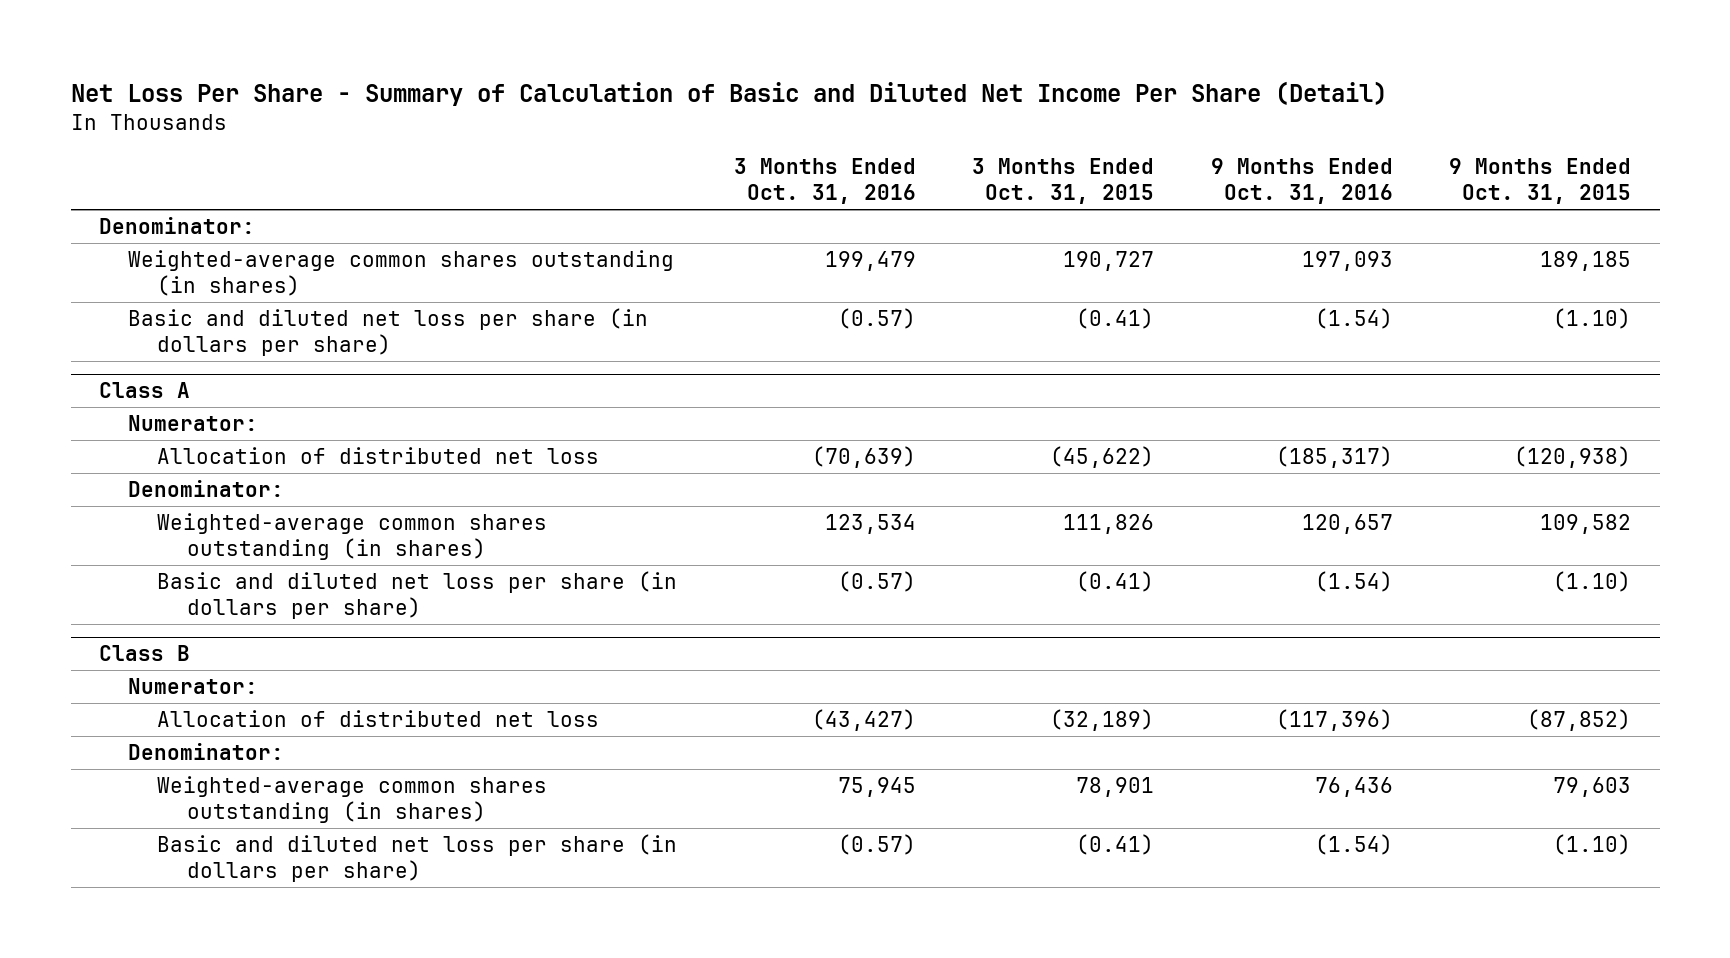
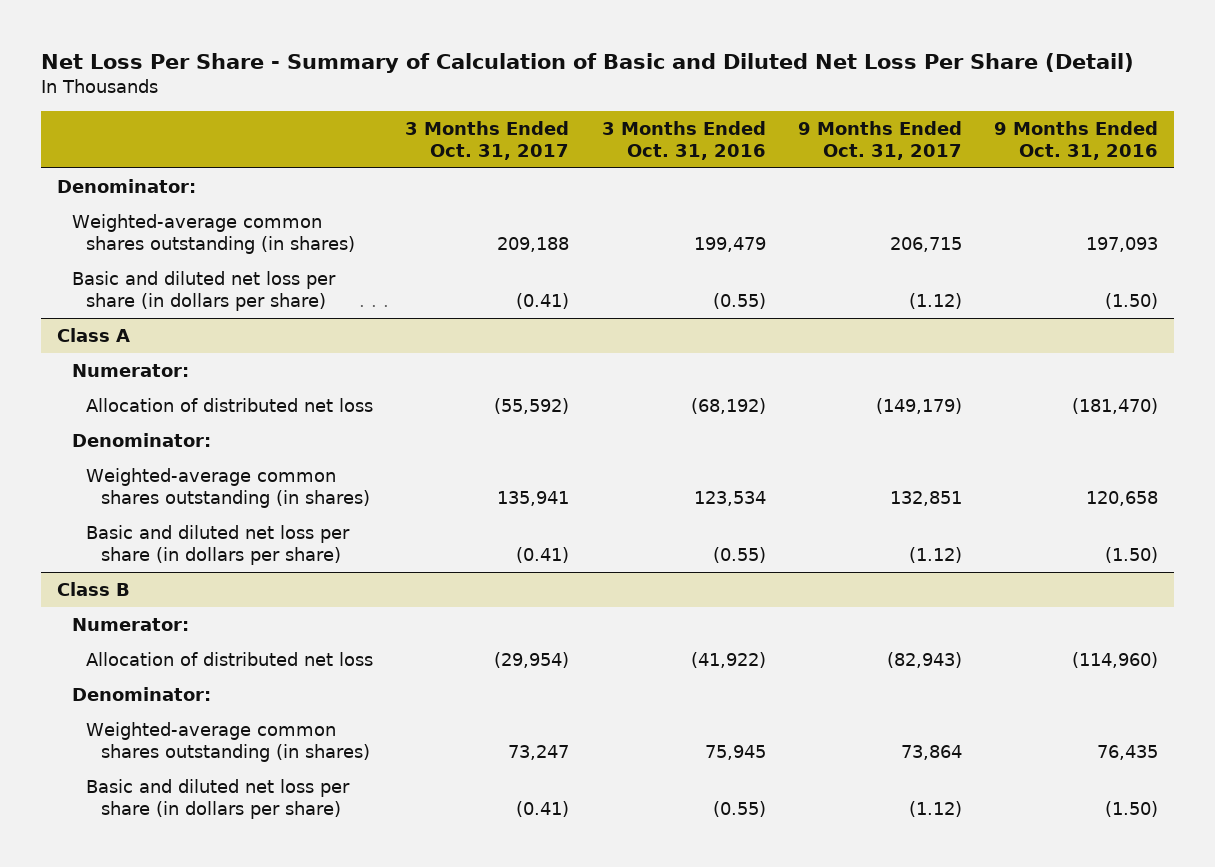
[70,81,1387,107] Net Loss Per Share - Summary of Calculation of Basic and Diluted Net Income Per Share (Detail) -> [41,52,1135,73] Net Loss Per Share - Summary of Calculation of Basic and Diluted Net Loss Per Share (Detail)
[972,157,1155,205] 3 Months Ended Oct. 31, 2015 -> none
[1449,157,1632,205] 9 Months Ended Oct. 31, 2015 -> none
none -> [405,120,570,160] 3 Months Ended Oct. 31, 2017
none -> [797,120,962,160] 9 Months Ended Oct. 31, 2017
[837,308,916,330] (0.57) -> [712,293,766,310] (0.55)
[1314,308,1393,330] (1.54) -> [1104,293,1158,310] (1.50)
[811,446,916,469] (70,639) -> [690,397,766,414] (68,192)
[1275,446,1393,469] (185,317) -> [1071,397,1158,414] (181,470)
[1301,514,1393,535] 120,657 -> [1085,491,1158,507] 120,658
[837,571,916,593] (0.57) -> [712,547,766,564] (0.55)
[1314,571,1393,593] (1.54) -> [1104,547,1158,564] (1.50)
[811,709,916,732] (43,427) -> [690,651,766,668] (41,922)
[1275,709,1393,732] (117,396) -> [1071,651,1158,668] (114,960)
[1314,777,1393,798] 76,436 -> [1096,745,1158,761] 76,435
[837,834,916,856] (0.57) -> [712,801,766,818] (0.55)
[1314,834,1393,856] (1.54) -> [1104,801,1158,818] (1.50)

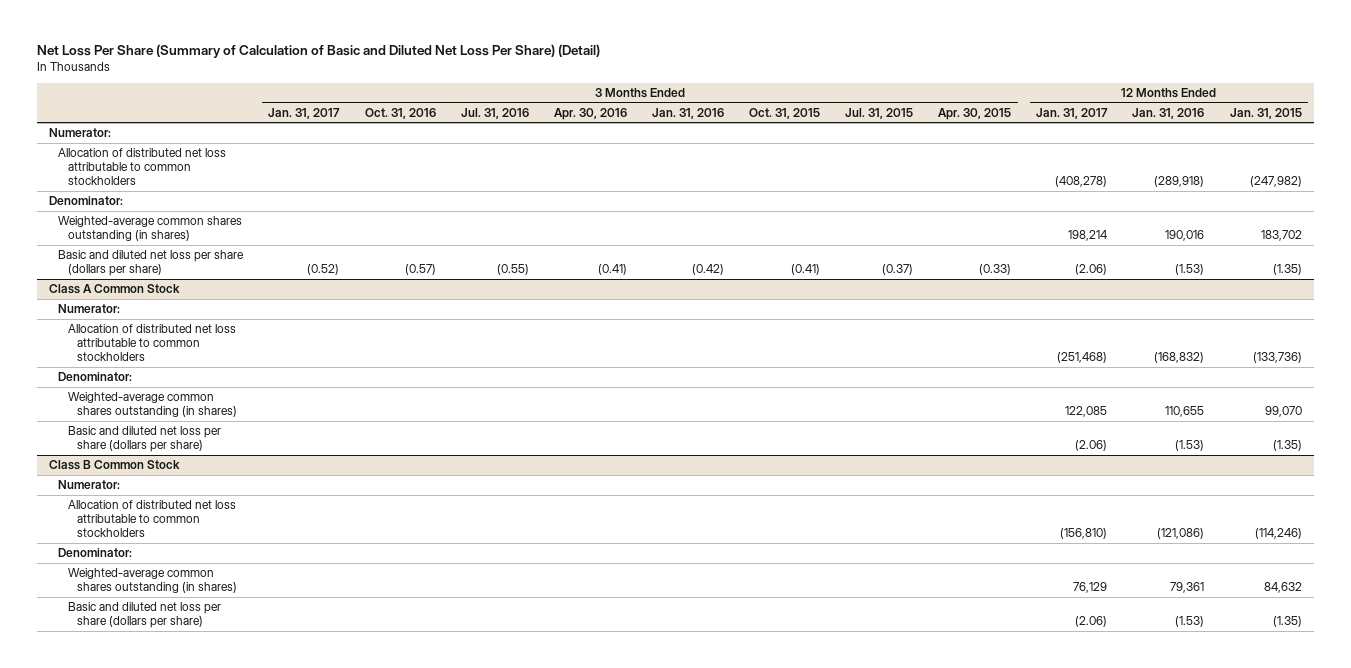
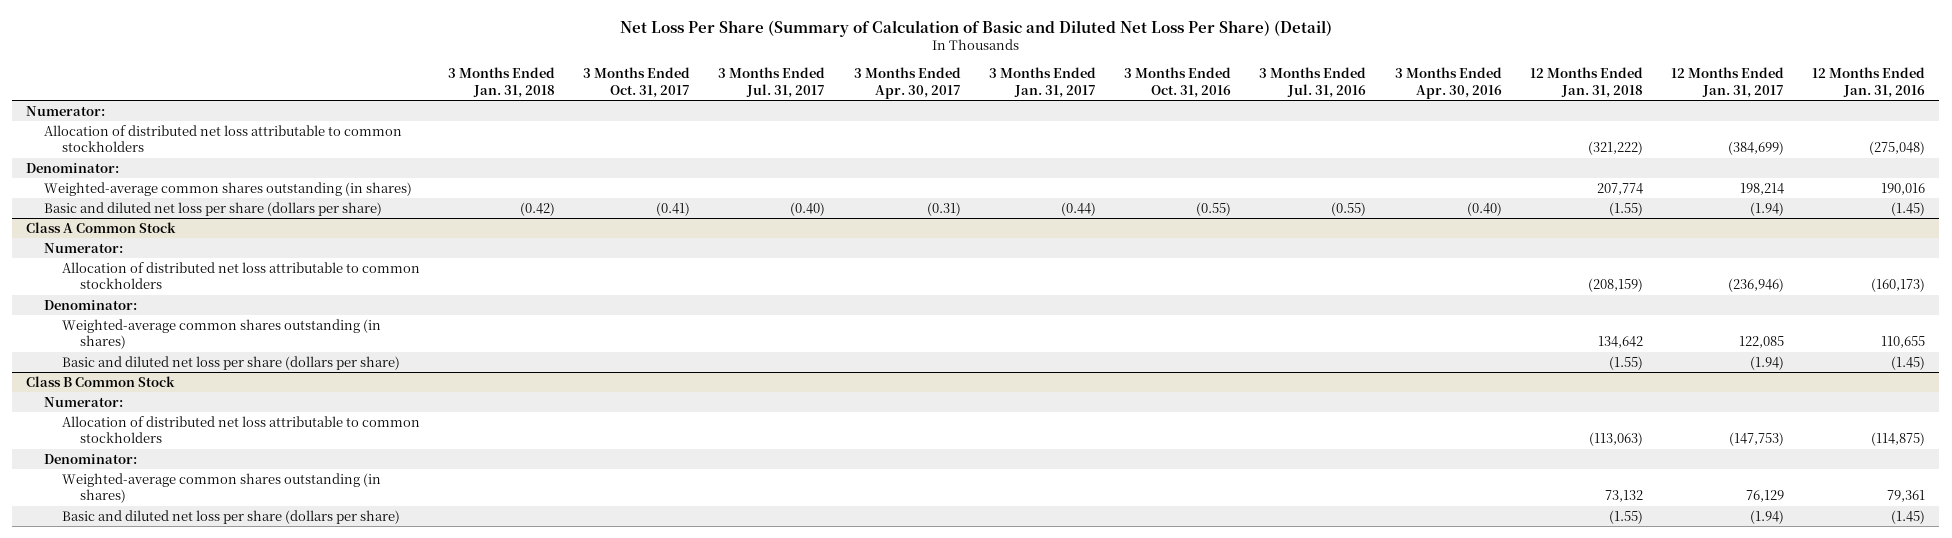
[651,107,724,119] Jan. 31, 2016 -> none
[749,107,821,119] Oct. 31, 2015 -> none
[845,107,914,119] Jul. 31, 2015 -> none
[938,107,1012,120] Apr. 30, 2015 -> none
[1229,107,1302,119] Jan. 31, 2015 -> none
none -> [447,67,555,98] 3 Months Ended Jan. 31, 2018
none -> [583,67,691,98] 3 Months Ended Oct. 31, 2017
none -> [718,67,826,98] 3 Months Ended Jul. 31, 2017
none -> [853,67,961,99] 3 Months Ended Apr. 30, 2017
none -> [1529,67,1643,98] 12 Months Ended Jan. 31, 2018
[1055,176,1108,188] (408,278) -> [1728,141,1785,156] (384,699)
[1154,176,1205,188] (289,918) -> [1869,141,1926,156] (275,048)
[307,264,340,276] (0.52) -> [1060,201,1096,216] (0.44)
[404,264,436,276] (0.57) -> [1196,201,1232,216] (0.55)
[597,264,627,276] (0.41) -> [1466,201,1502,216] (0.40)
[1075,264,1108,276] (2.06) -> [1750,201,1785,216] (1.94)
[1175,264,1205,276] (1.53) -> [1891,201,1926,216] (1.45)
[1057,352,1108,364] (251,468) -> [1728,278,1785,293] (236,946)
[1154,352,1205,364] (168,832) -> [1871,278,1926,293] (160,173)
[1075,440,1108,452] (2.06) -> [1750,355,1785,370] (1.94)
[1175,440,1205,452] (1.53) -> [1891,355,1926,370] (1.45)
[1060,528,1108,540] (156,810) -> [1729,432,1785,447] (147,753)
[1157,528,1205,540] (121,086) -> [1871,432,1926,447] (114,875)
[1075,616,1108,628] (2.06) -> [1750,509,1785,524] (1.94)
[1175,616,1205,628] (1.53) -> [1891,509,1926,524] (1.45)

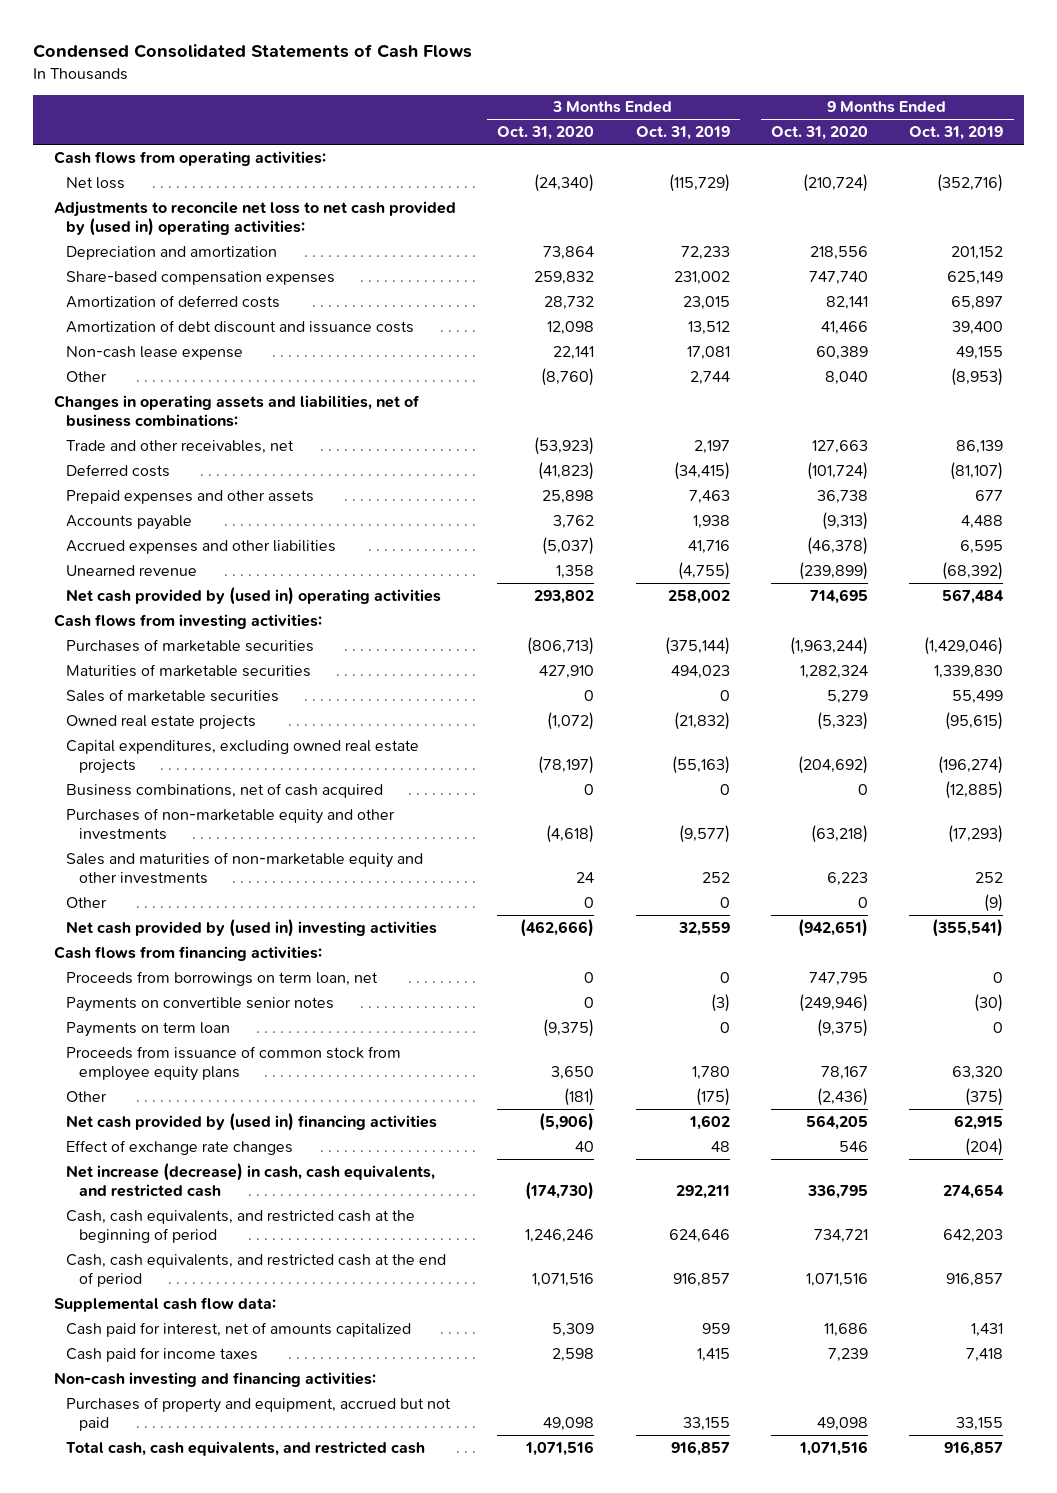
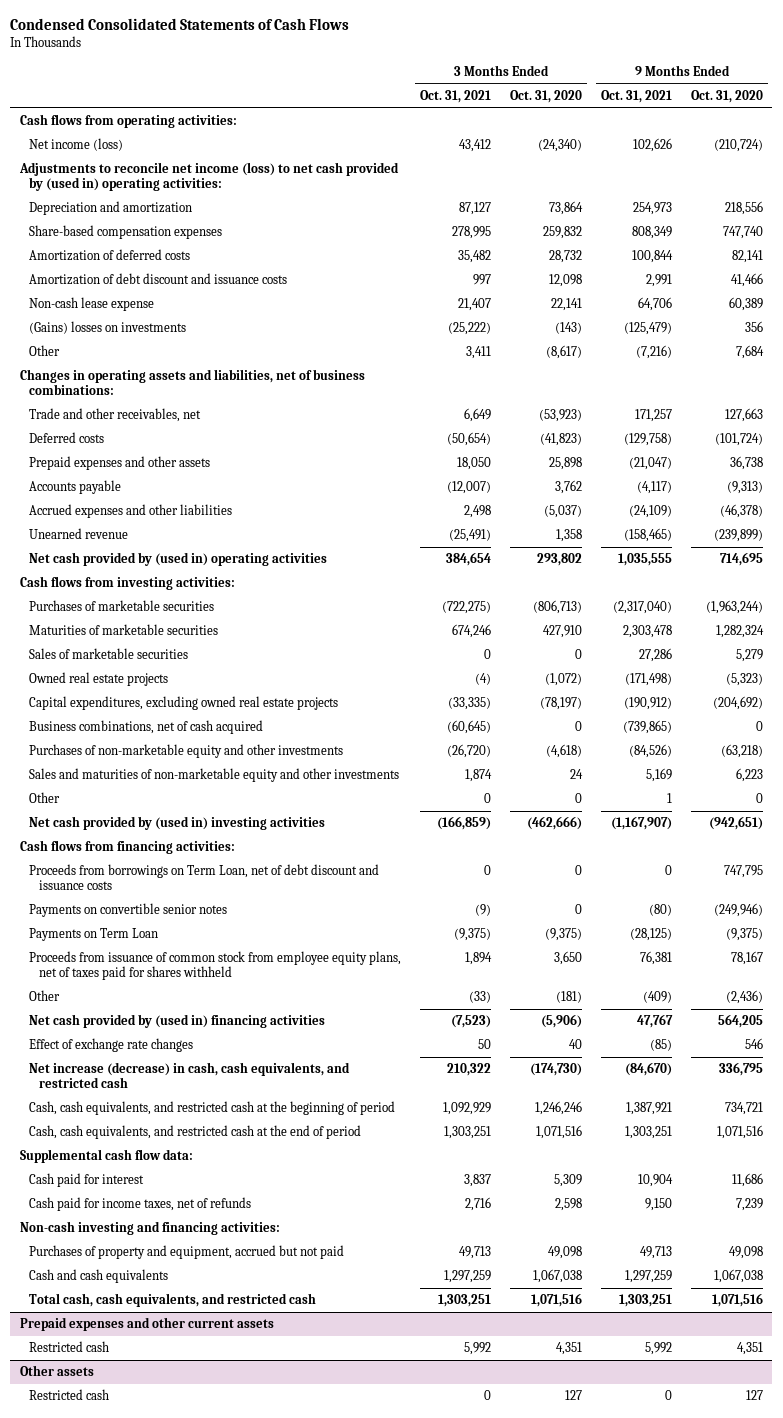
[635,126,730,141] Oct. 31, 2019 -> none
[909,126,1004,141] Oct. 31, 2019 -> none
none -> [420,89,492,103] Oct. 31, 2021
none -> [600,89,672,103] Oct. 31, 2021
[66,176,126,189] Net loss -> [29,138,124,152] Net income (loss)
[53,200,456,237] Adjustments to reconcile net loss to net cash provided by (used in) operating activities: -> [18,162,399,192] Adjustments to reconcile net income (loss) to net cash provided by (used in) operating activities:
none -> [29,321,187,335] (Gains) losses on investments
[541,367,595,386] (8,760) -> [546,345,583,360] (8,617)
[825,370,869,385] 8,040 -> [735,345,764,360] 7,684
[66,970,379,986] Proceeds from borrowings on term loan, net -> [29,864,380,891] Proceeds from borrowings on Term Loan, net of debt discount and issuance costs
[66,1021,231,1037] Payments on term loan -> [29,928,159,942] Payments on Term Loan
[66,1045,402,1082] Proceeds from issuance of common stock from employee equity plans -> [29,951,402,981] Proceeds from issuance of common stock from employee equity plans, net of taxes paid for shares withheld
[66,1321,412,1337] Cash paid for interest, net of amounts capitalized -> [29,1173,145,1188] Cash paid for interest
[66,1346,259,1362] Cash paid for income taxes -> [29,1197,252,1212] Cash paid for income taxes, net of refunds
none -> [29,1269,169,1284] Cash and cash equivalents
none -> [19,1317,274,1332] Prepaid expenses and other current assets
none -> [29,1341,110,1353] Restricted cash
none -> [19,1365,94,1377] Other assets
none -> [29,1389,110,1401] Restricted cash

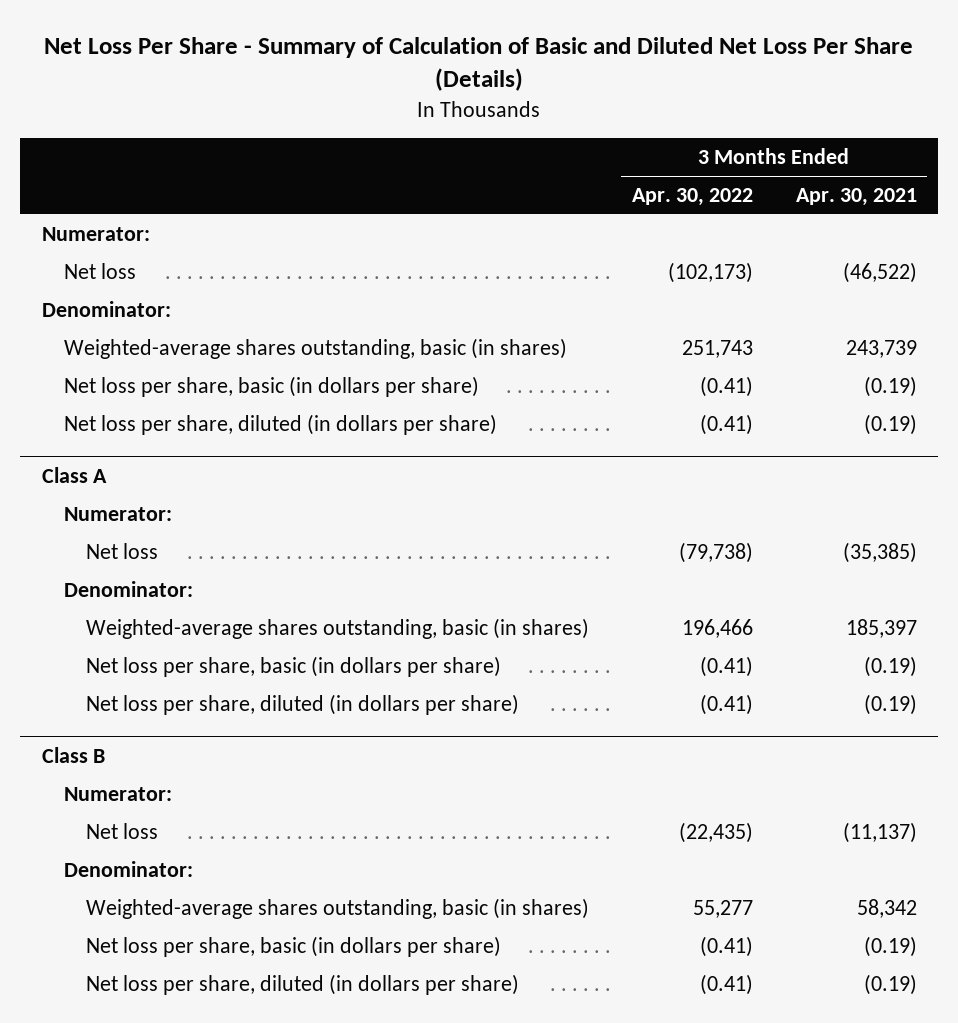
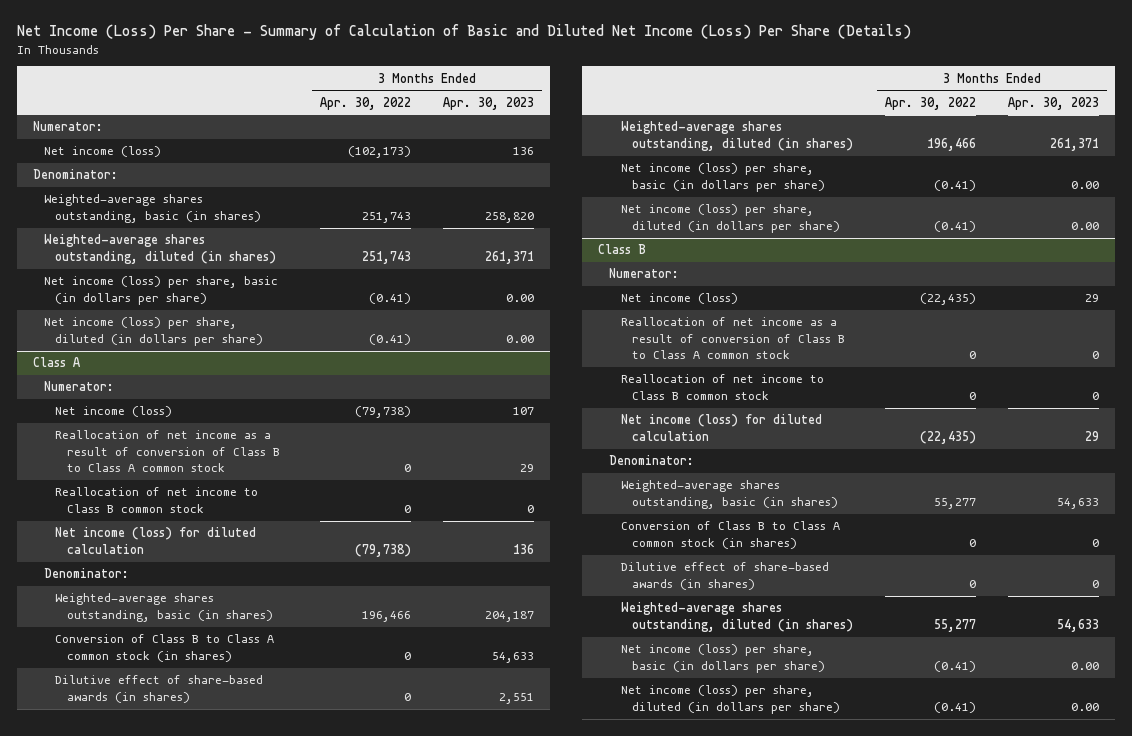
[44,36,914,92] Net Loss Per Share - Summary of Calculation of Basic and Diluted Net Loss Per Share (Details) -> [16,24,911,41] Net Income (Loss) Per Share - Summary of Calculation of Basic and Diluted Net Income (Loss) Per Share (Details)
[795,187,917,206] Apr. 30, 2021 -> none
none -> [443,96,535,110] Apr. 30, 2023
[63,262,136,279] Net loss -> [44,146,162,158] Net income (loss)
none -> [44,234,277,264] Weighted-average shares outstanding, diluted (in shares)
[63,375,479,397] Net loss per share, basic (in dollars per share) -> [44,276,279,305] Net income (loss) per share, basic (in dollars per share)
[63,413,497,435] Net loss per share, diluted (in dollars per share) -> [44,317,264,346] Net income (loss) per share, diluted (in dollars per share)
[86,542,159,559] Net loss -> [55,406,173,418] Net income (loss)
none -> [55,430,280,473] Reallocation of net income as a result of conversion of Class B to Class A common stock
none -> [55,487,259,513] Reallocation of net income to Class B common stock
none -> [55,527,257,554] Net income (loss) for diluted calculation
none -> [55,634,275,662] Conversion of Class B to Class A common stock (in shares)
none -> [55,675,264,703] Dilutive effect of share-based awards (in shares)
none -> [620,121,854,151] Weighted-average shares outstanding, diluted (in shares)
[86,655,502,677] Net loss per share, basic (in dollars per share) -> [620,163,826,192] Net income (loss) per share, basic (in dollars per share)
[86,693,520,715] Net loss per share, diluted (in dollars per share) -> [620,204,841,233] Net income (loss) per share, diluted (in dollars per share)
[86,822,159,839] Net loss -> [620,293,738,305] Net income (loss)
none -> [620,317,846,360] Reallocation of net income as a result of conversion of Class B to Class A common stock
none -> [620,374,824,400] Reallocation of net income to Class B common stock
none -> [620,414,822,441] Net income (loss) for diluted calculation
none -> [620,521,840,549] Conversion of Class B to Class A common stock (in shares)
none -> [620,562,829,590] Dilutive effect of share-based awards (in shares)
none -> [620,602,854,632] Weighted-average shares outstanding, diluted (in shares)
[86,935,502,957] Net loss per share, basic (in dollars per share) -> [620,644,826,673] Net income (loss) per share, basic (in dollars per share)
[86,973,520,995] Net loss per share, diluted (in dollars per share) -> [620,685,841,714] Net income (loss) per share, diluted (in dollars per share)

